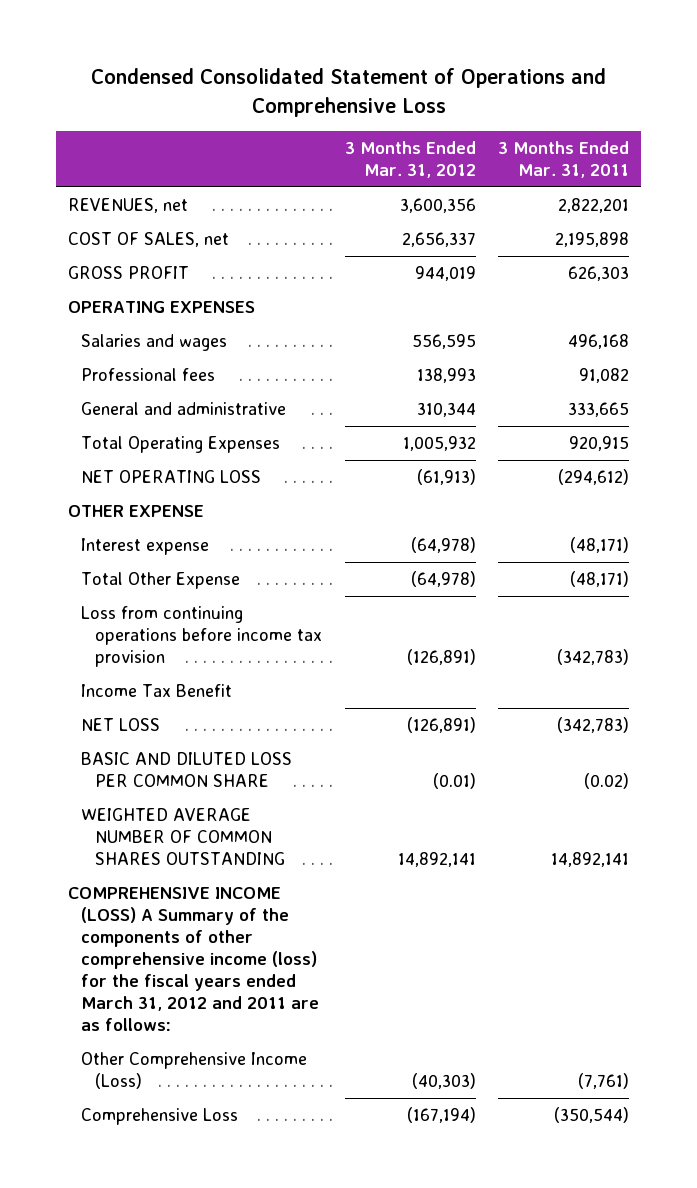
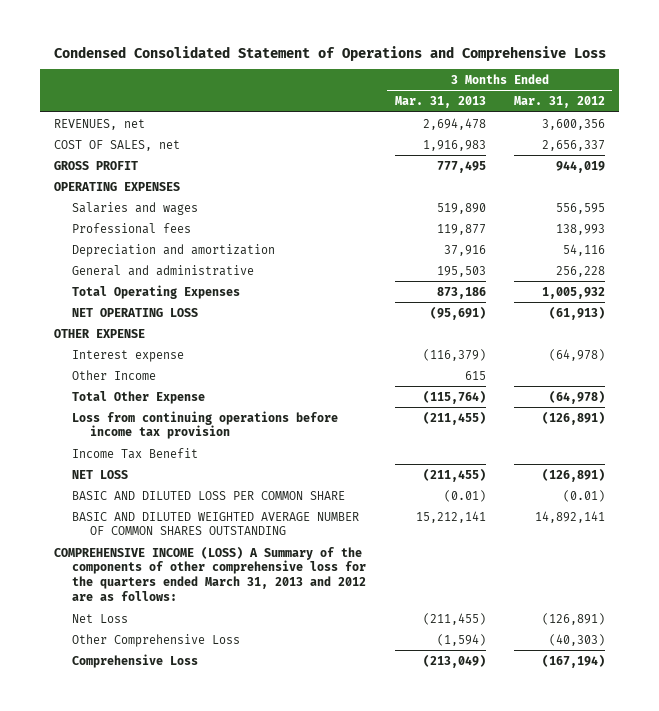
[498,140,630,178] 3 Months Ended Mar. 31, 2011 -> none
none -> [394,96,486,109] Mar. 31, 2013
none -> [71,243,275,257] Depreciation and amortization
[416,402,476,418] 310,344 -> [556,265,606,277] 256,228
none -> [71,369,156,380] Other Income
[81,808,285,866] WEIGHTED AVERAGE NUMBER OF COMMON SHARES OUTSTANDING -> [71,511,359,536] BASIC AND DILUTED WEIGHTED AVERAGE NUMBER OF COMMON SHARES OUTSTANDING
[67,887,320,1031] COMPREHENSIVE INCOME (LOSS) A Summary of the components of other comprehensive income (loss) for the fiscal years ended March 31, 2012 and 2011 are as follows: -> [53,545,366,601] COMPREHENSIVE INCOME (LOSS) A Summary of the components of other comprehensive loss for the quarters ended March 31, 2013 and 2012 are as follows:
none -> [71,613,128,623] Net Loss
[81,1052,308,1090] Other Comprehensive Income (Loss) -> [71,633,240,647] Other Comprehensive Loss

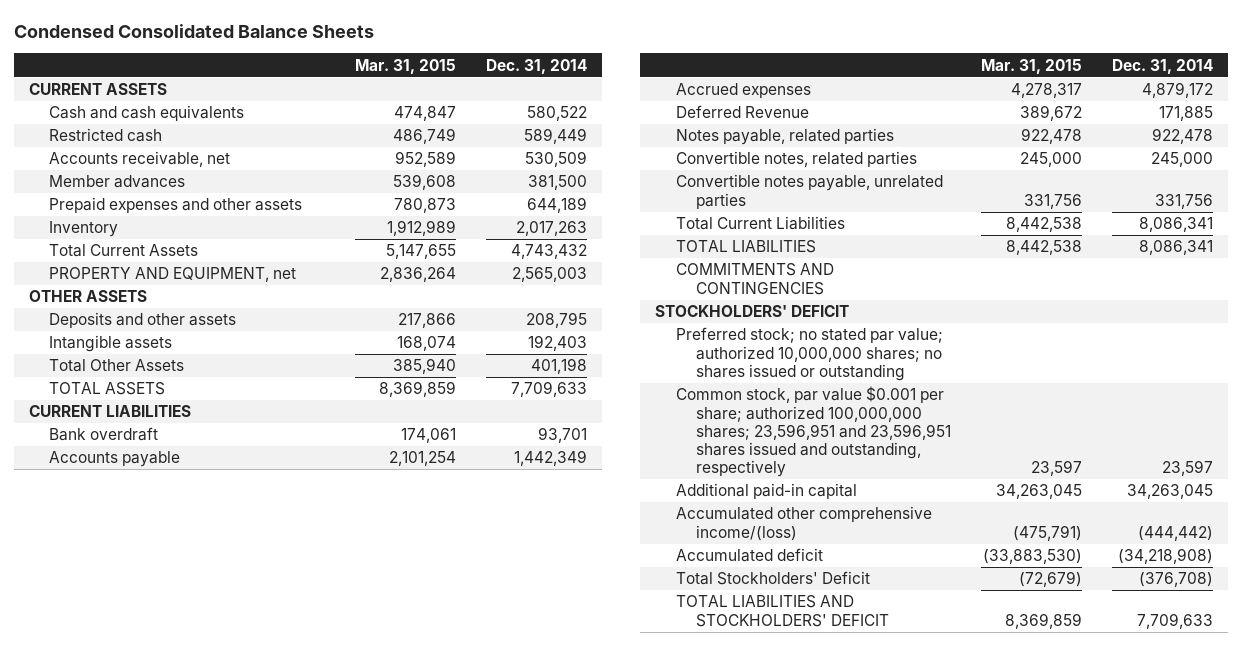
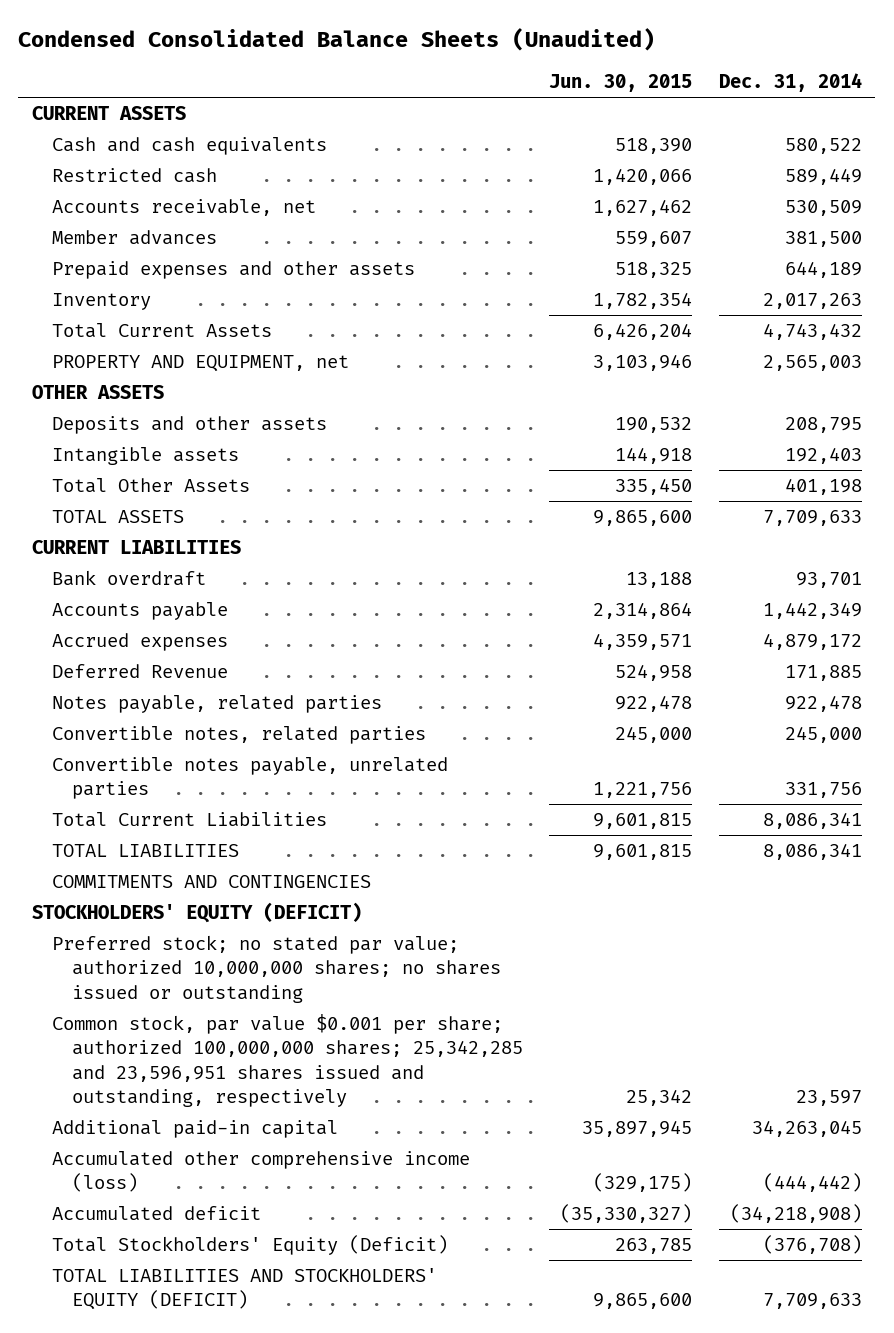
[13,23,374,38] Condensed Consolidated Balance Sheets -> [18,28,656,52] Condensed Consolidated Balance Sheets (Unaudited)
[354,58,456,74] Mar. 31, 2015 -> none
none -> [549,73,693,92] Jun. 30, 2015
[655,305,850,318] STOCKHOLDERS' DEFICIT -> [31,902,362,924] STOCKHOLDERS' EQUITY (DEFICIT)
[675,386,952,478] Common stock, par value $0.001 per share; authorized 100,000,000 shares; 23,596,951 and 23,596,951 shares issued and outstanding, respectively -> [51,1014,523,1107] Common stock, par value $0.001 per share; authorized 100,000,000 shares; 25,342,285 and 23,596,951 shares issued and outstanding, respectively
[675,506,932,541] Accumulated other comprehensive income/(loss) -> [51,1151,470,1193] Accumulated other comprehensive income (loss)
[675,571,870,586] Total Stockholders' Deficit -> [51,1235,448,1256] Total Stockholders' Equity (Deficit)
[675,595,890,627] TOTAL LIABILITIES AND STOCKHOLDERS' DEFICIT -> [51,1268,437,1311] TOTAL LIABILITIES AND STOCKHOLDERS' EQUITY (DEFICIT)

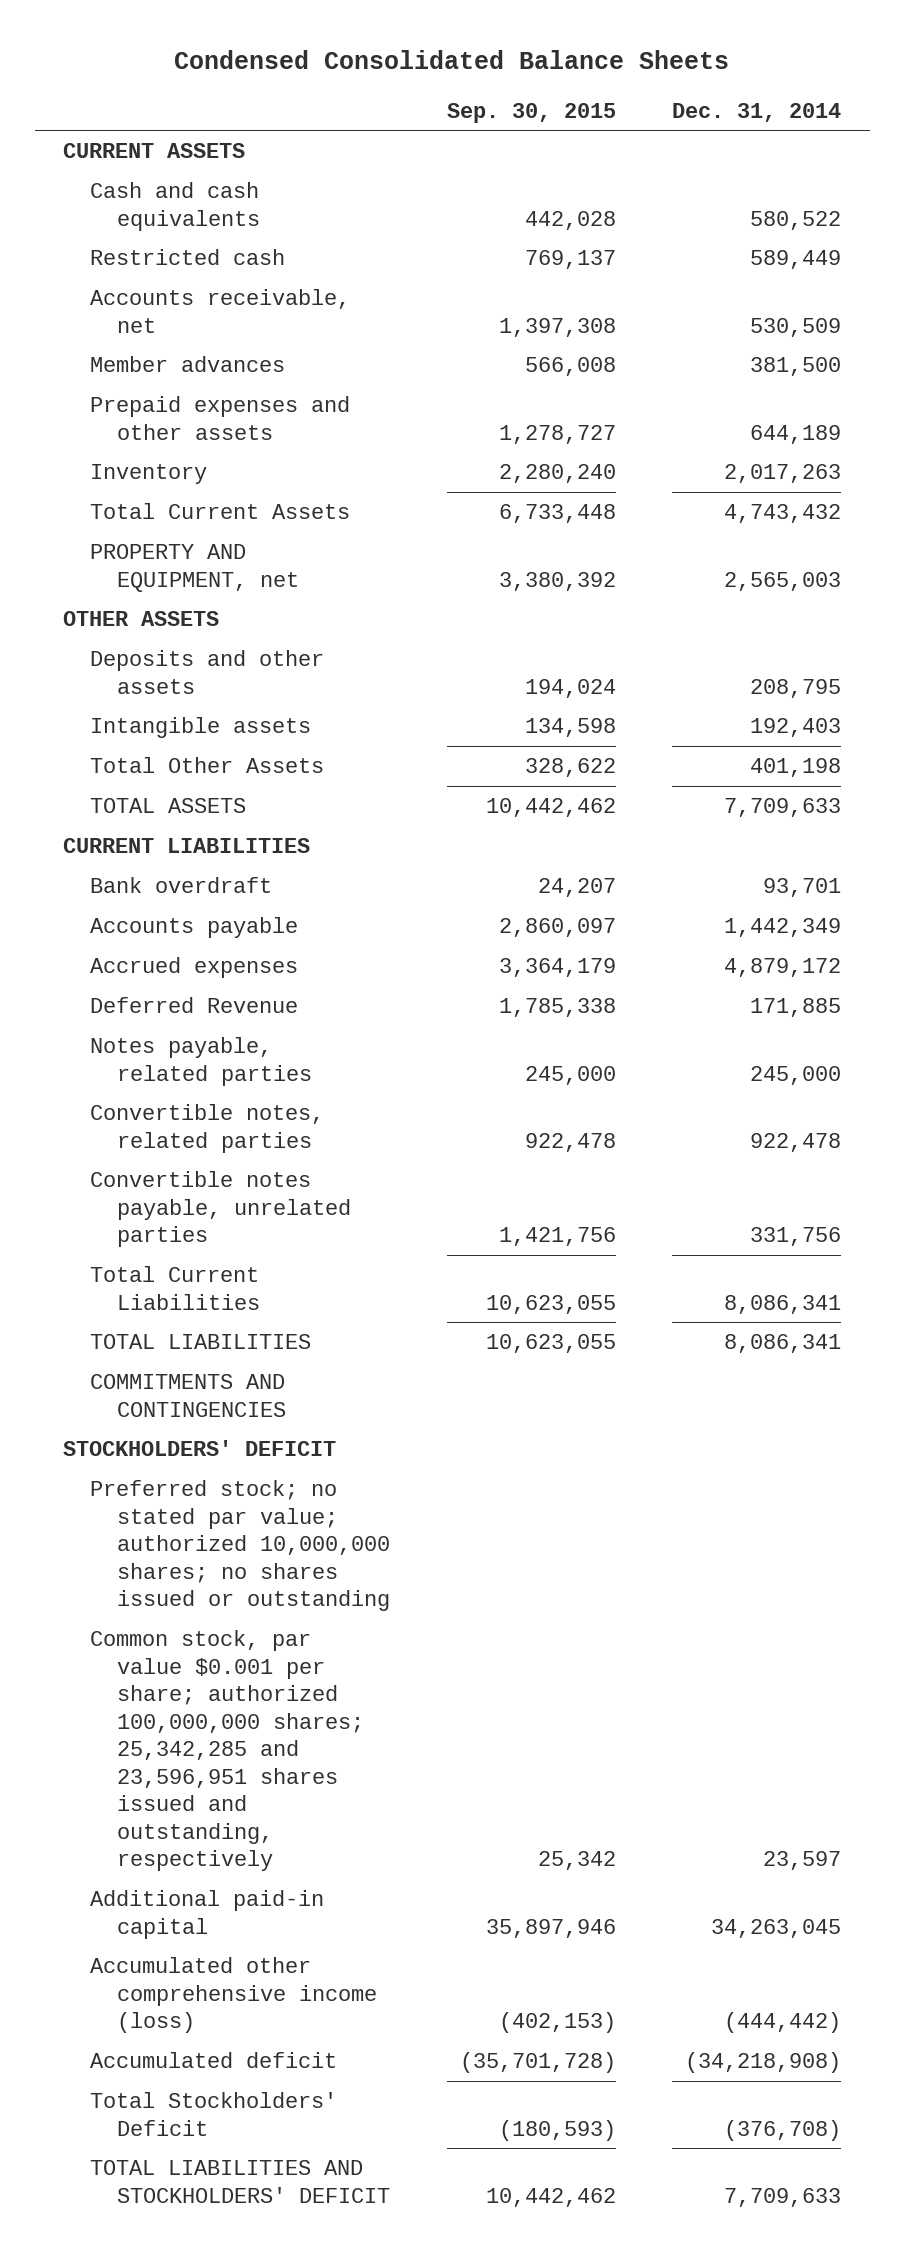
[18,28,656,52] Condensed Consolidated Balance Sheets (Unaudited) -> [174,49,730,69] Condensed Consolidated Balance Sheets
[549,73,693,92] Jun. 30, 2015 -> none
none -> [446,102,616,123] Sep. 30, 2015
[784,695,862,713] 922,478 -> [750,1065,842,1085] 245,000
[784,726,862,744] 245,000 -> [750,1132,842,1152] 922,478
[31,902,362,924] STOCKHOLDERS' EQUITY (DEFICIT) -> [63,1440,337,1457] STOCKHOLDERS' DEFICIT
[51,1235,448,1256] Total Stockholders' Equity (Deficit) -> [90,2092,338,2136] Total Stockholders' Deficit
[51,1268,437,1311] TOTAL LIABILITIES AND STOCKHOLDERS' EQUITY (DEFICIT) -> [90,2160,391,2203] TOTAL LIABILITIES AND STOCKHOLDERS' DEFICIT

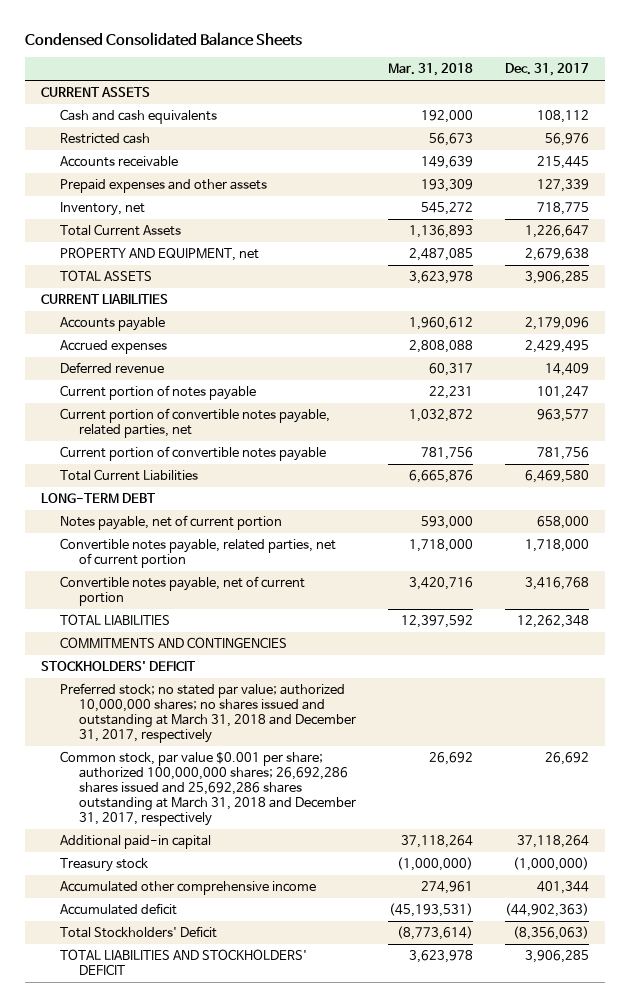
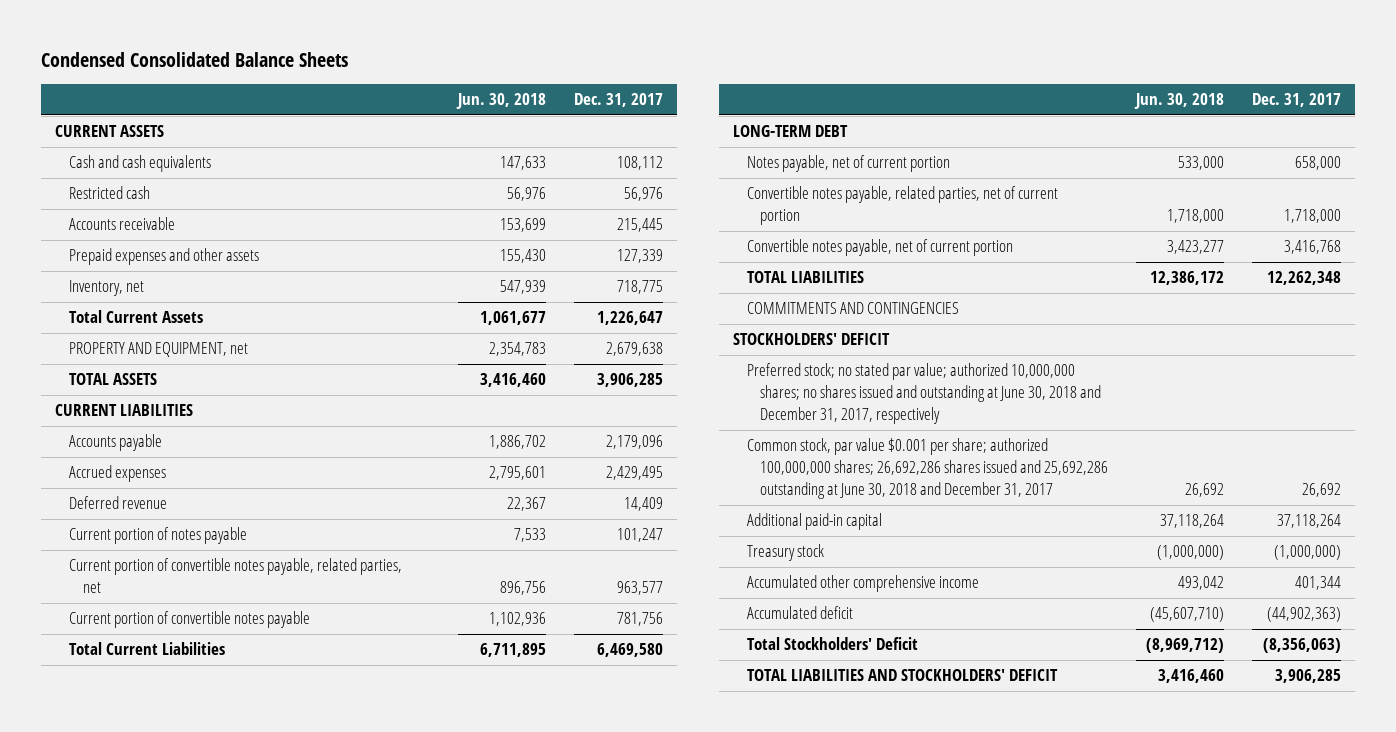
[387,63,473,77] Mar. 31, 2018 -> none
none -> [456,93,547,110] Jun. 30, 2018
[60,683,356,744] Preferred stock; no stated par value; authorized 10,000,000 shares; no shares issued and outstanding at March 31, 2018 and December 31, 2017, respectively -> [746,363,1102,425] Preferred stock; no stated par value; authorized 10,000,000 shares; no shares issued and outstanding at June 30, 2018 and December 31, 2017, respectively
[60,751,356,827] Common stock, par value $0.001 per share; authorized 100,000,000 shares; 26,692,286 shares issued and 25,692,286 shares outstanding at March 31, 2018 and December 31, 2017, respectively -> [746,438,1109,500] Common stock, par value $0.001 per share; authorized 100,000,000 shares; 26,692,286 shares issued and 25,692,286 outstanding at June 30, 2018 and December 31, 2017

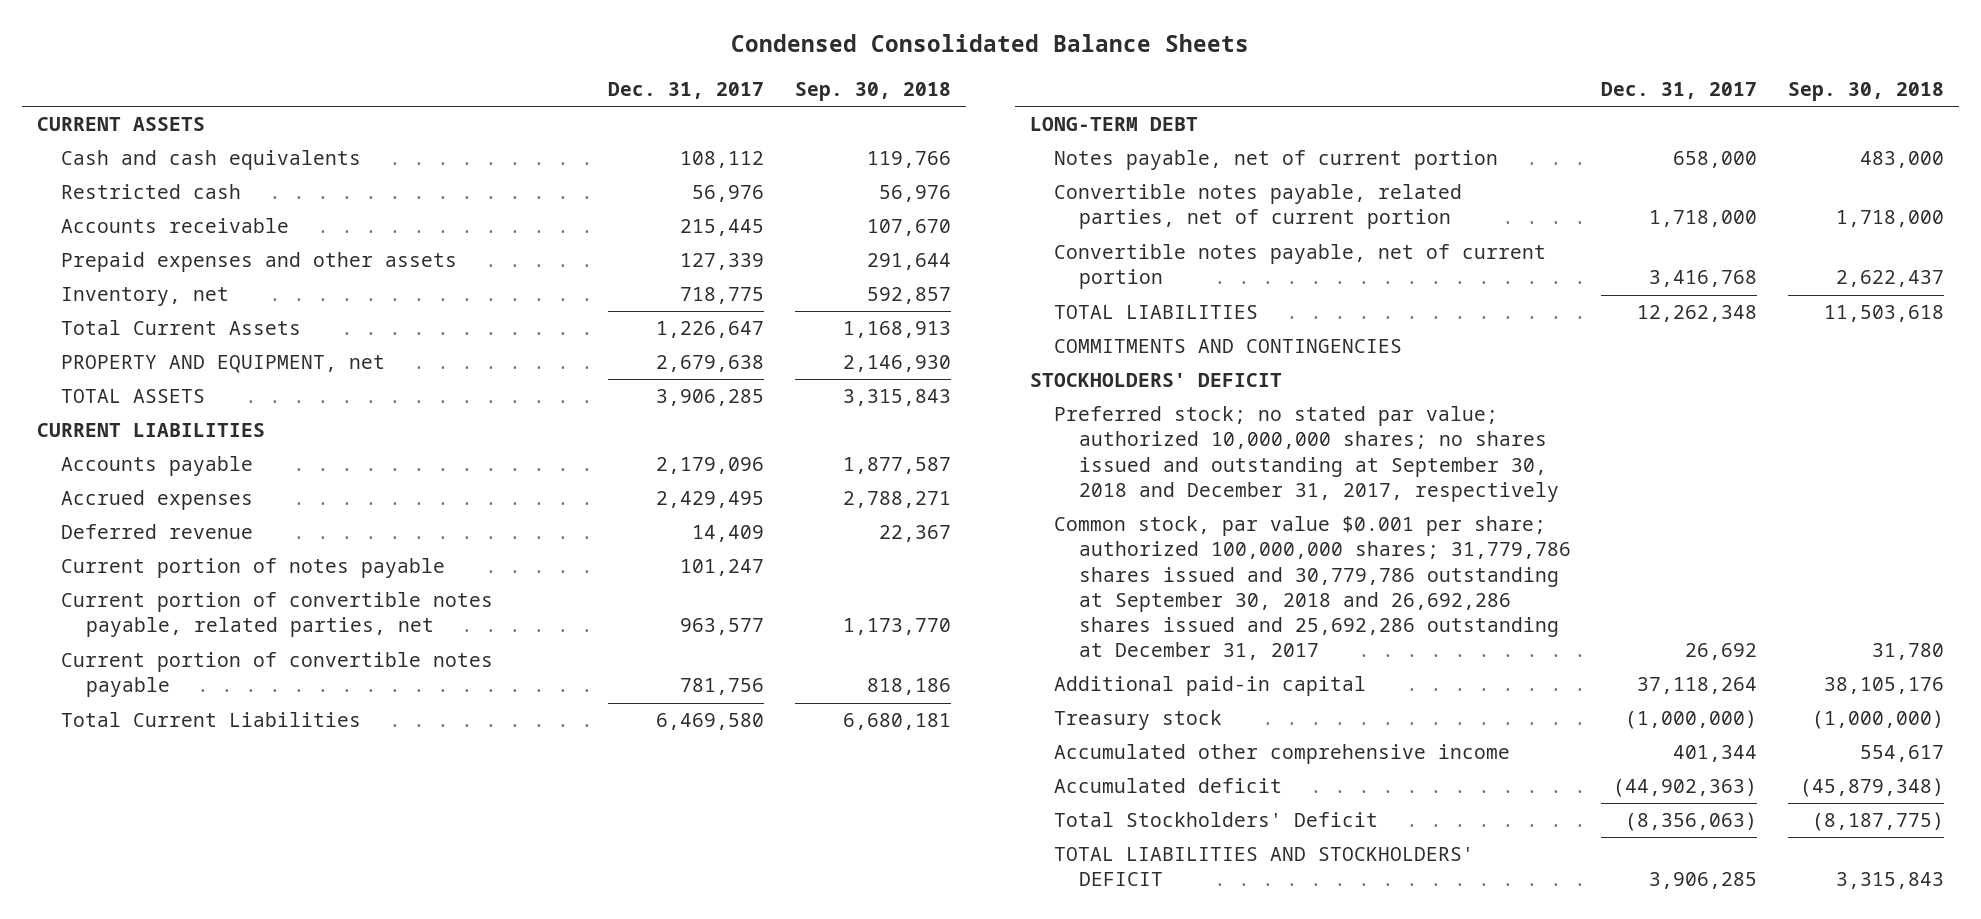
[456,93,547,110] Jun. 30, 2018 -> none
none -> [794,81,951,101] Sep. 30, 2018
[746,363,1102,425] Preferred stock; no stated par value; authorized 10,000,000 shares; no shares issued and outstanding at June 30, 2018 and December 31, 2017, respectively -> [1054,406,1559,502] Preferred stock; no stated par value; authorized 10,000,000 shares; no shares issued and outstanding at September 30, 2018 and December 31, 2017, respectively
[746,438,1109,500] Common stock, par value $0.001 per share; authorized 100,000,000 shares; 26,692,286 shares issued and 25,692,286 outstanding at June 30, 2018 and December 31, 2017 -> [1054,516,1571,660] Common stock, par value $0.001 per share; authorized 100,000,000 shares; 31,779,786 shares issued and 30,779,786 outstanding at September 30, 2018 and 26,692,286 shares issued and 25,692,286 outstanding at December 31, 2017

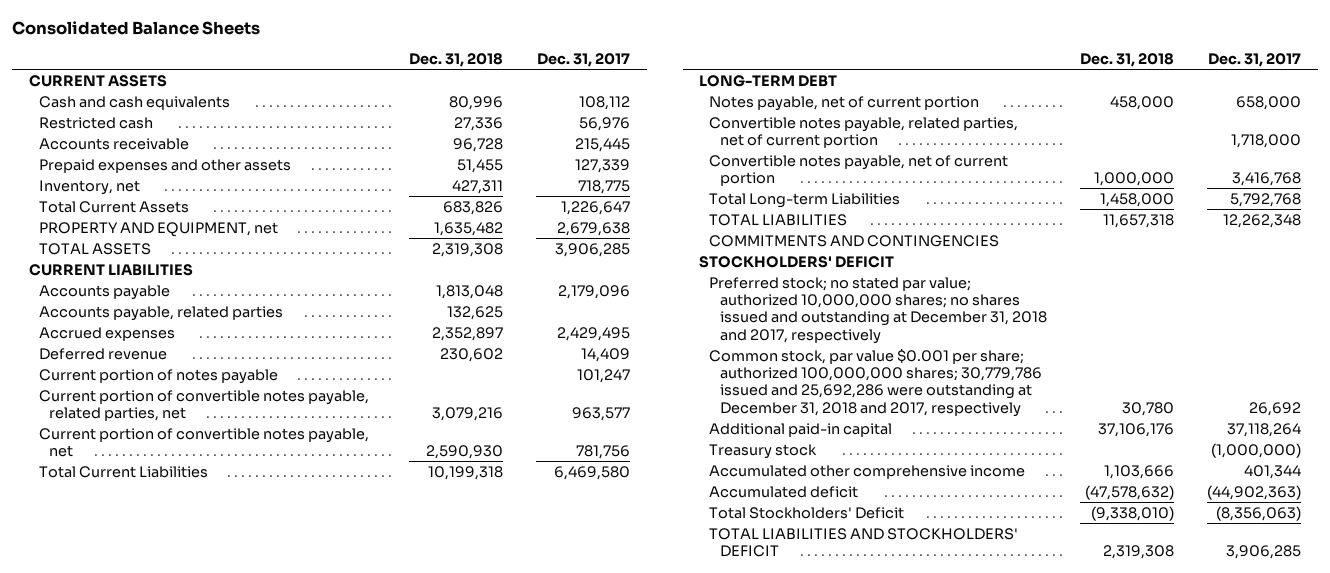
[731,34,1250,53] Condensed Consolidated Balance Sheets -> [11,21,260,36] Consolidated Balance Sheets
[794,81,951,101] Sep. 30, 2018 -> none
none -> [409,53,504,68] Dec. 31, 2018
none -> [38,305,283,321] Accounts payable, related parties
[61,652,494,698] Current portion of convertible notes payable -> [38,427,369,458] Current portion of convertible notes payable, net
none -> [709,192,901,208] Total Long-term Liabilities
[1054,406,1559,502] Preferred stock; no stated par value; authorized 10,000,000 shares; no shares issued and outstanding at September 30, 2018 and December 31, 2017, respectively -> [709,276,1047,344] Preferred stock; no stated par value; authorized 10,000,000 shares; no shares issued and outstanding at December 31, 2018 and 2017, respectively
[1054,516,1571,660] Common stock, par value $0.001 per share; authorized 100,000,000 shares; 31,779,786 shares issued and 30,779,786 outstanding at September 30, 2018 and 26,692,286 shares issued and 25,692,286 outstanding at December 31, 2017 -> [709,348,1042,417] Common stock, par value $0.001 per share; authorized 100,000,000 shares; 30,779,786 issued and 25,692,286 were outstanding at December 31, 2018 and 2017, respectively

